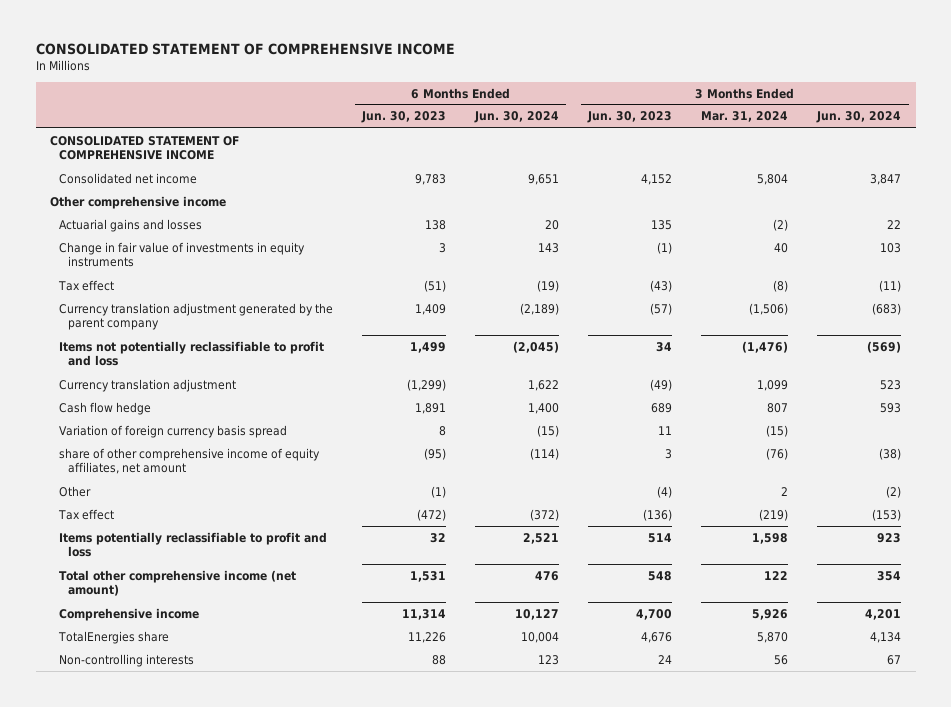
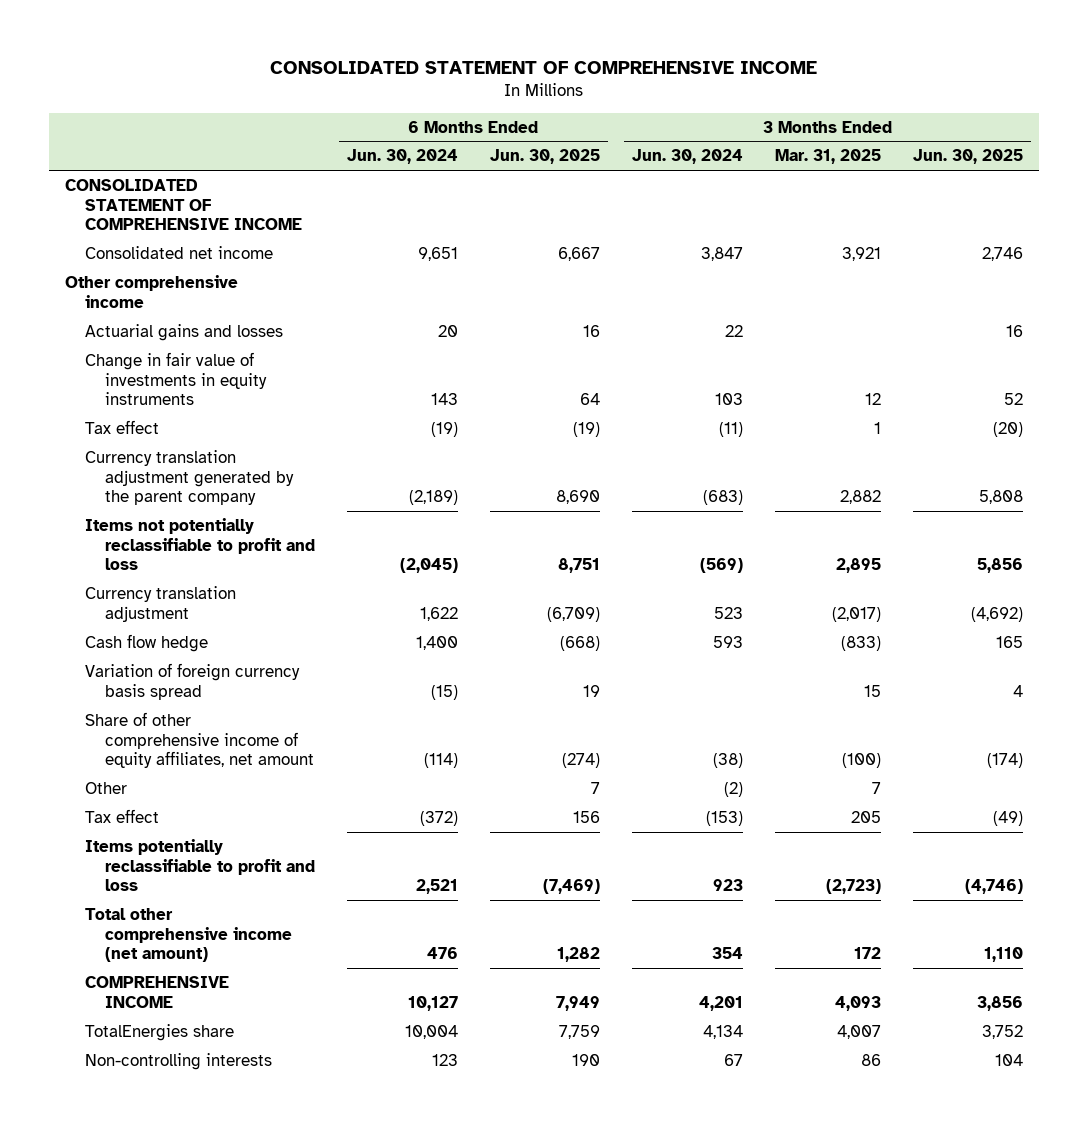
[360,111,446,124] Jun. 30, 2023 -> none
[587,111,673,124] Jun. 30, 2023 -> none
[701,111,789,123] Mar. 31, 2024 -> none
none -> [489,149,600,165] Jun. 30, 2025
none -> [775,149,882,165] Mar. 31, 2025
none -> [913,149,1024,165] Jun. 30, 2025
[58,447,320,475] share of other comprehensive income of equity affiliates, net amount -> [84,711,314,769] Share of other comprehensive income of equity affiliates, net amount
[58,607,199,621] Comprehensive income -> [84,975,229,1008] COMPREHENSIVE INCOME

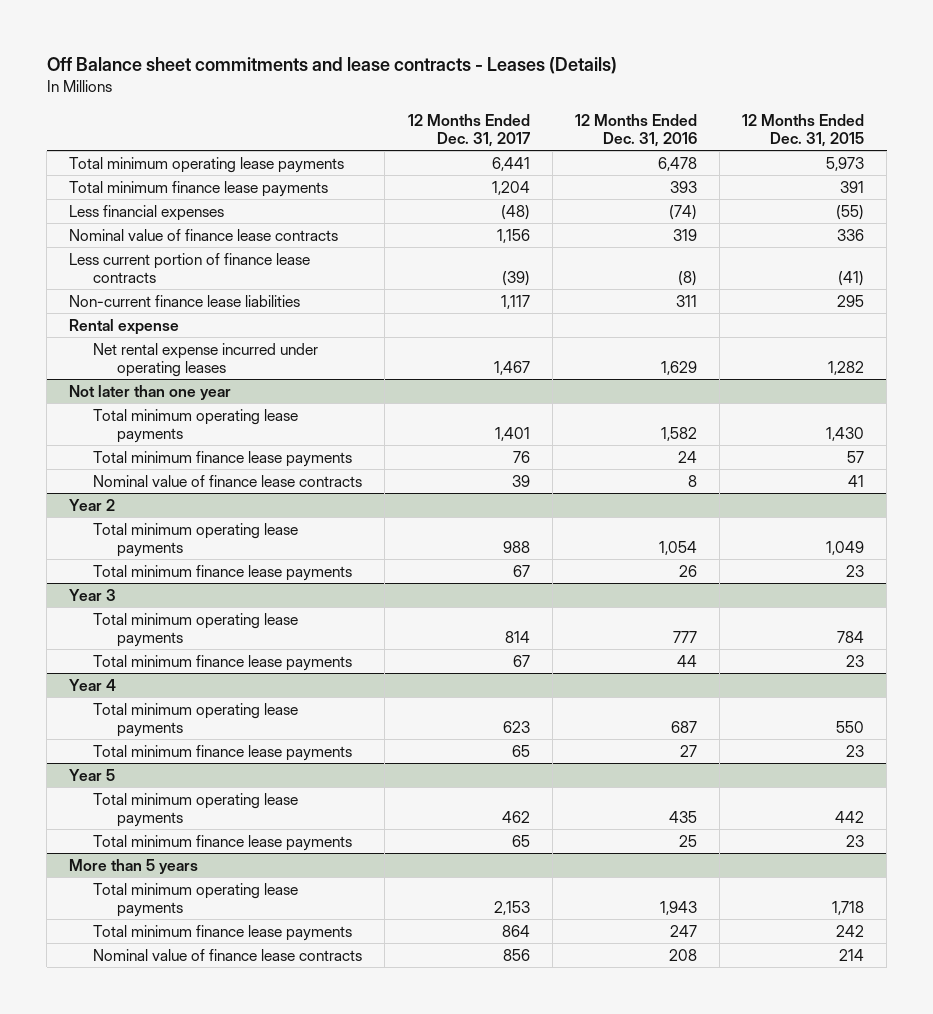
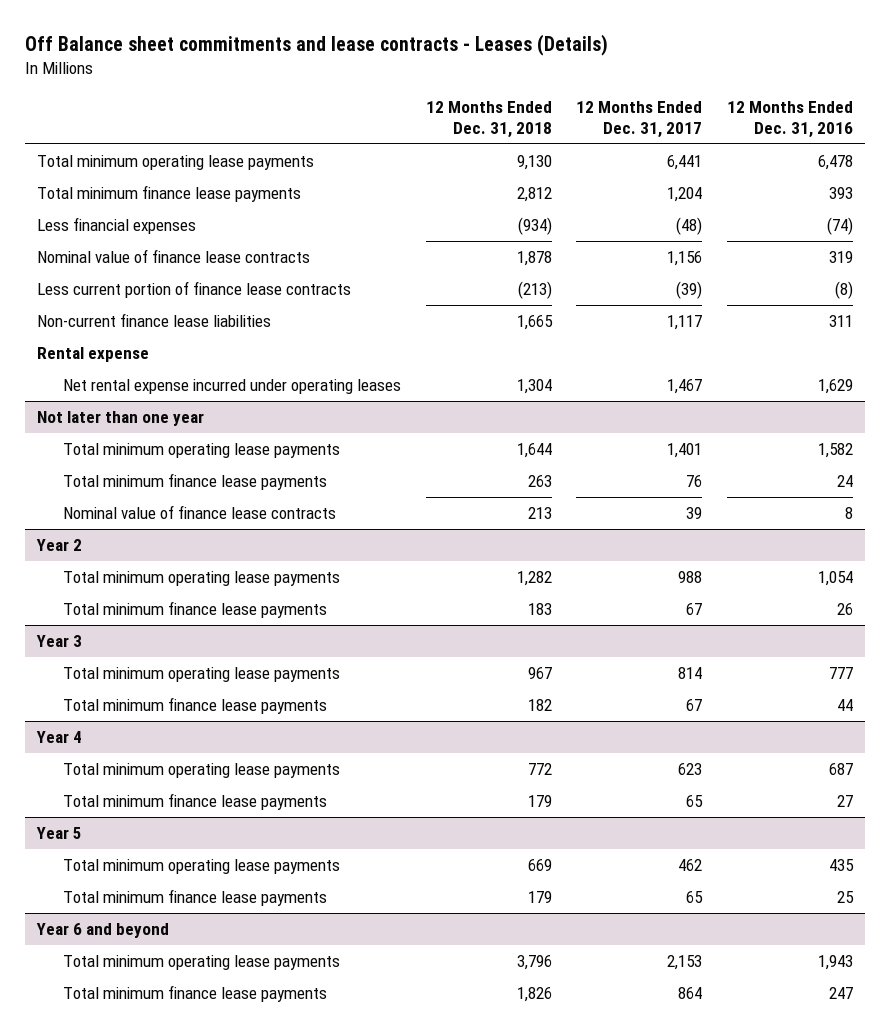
[741,113,864,147] 12 Months Ended Dec. 31, 2015 -> none
none -> [425,101,552,139] 12 Months Ended Dec. 31, 2018
[69,858,199,874] More than 5 years -> none
none -> [35,923,169,939] Year 6 and beyond
[93,948,363,961] Nominal value of finance lease contracts -> none

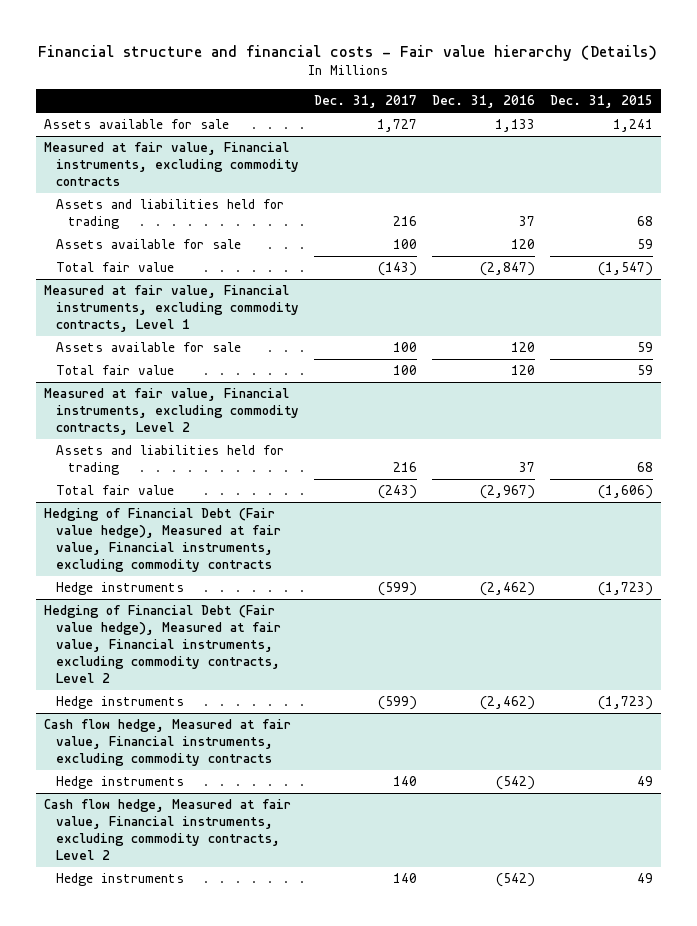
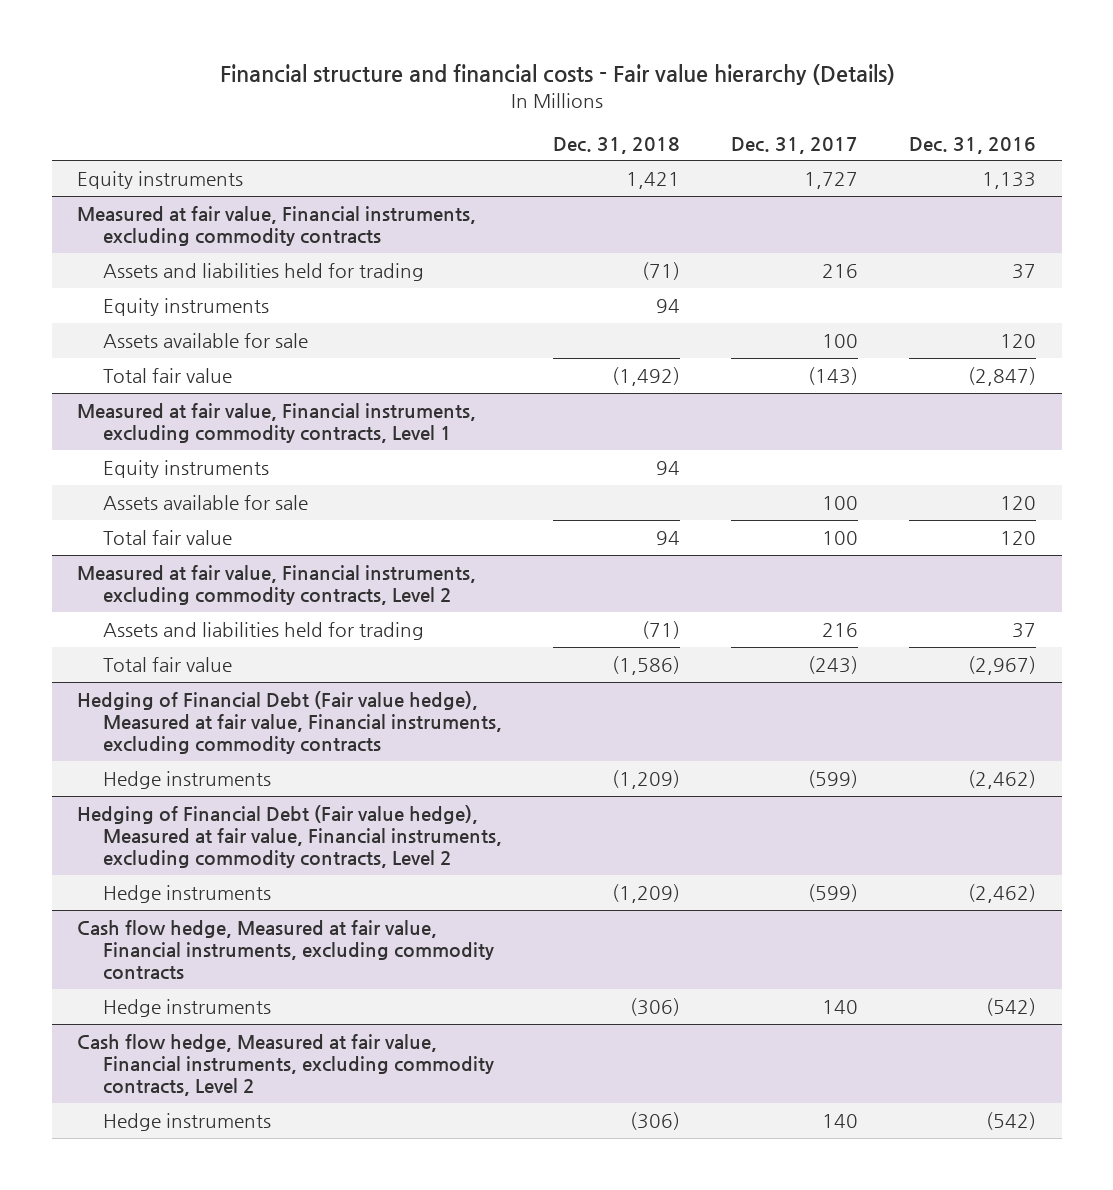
[550,95,654,109] Dec. 31, 2015 -> none
none -> [552,136,680,154] Dec. 31, 2018
[43,119,229,130] Assets available for sale -> [77,171,244,190] Equity instruments
none -> [102,298,269,317] Equity instruments
none -> [102,460,269,479] Equity instruments

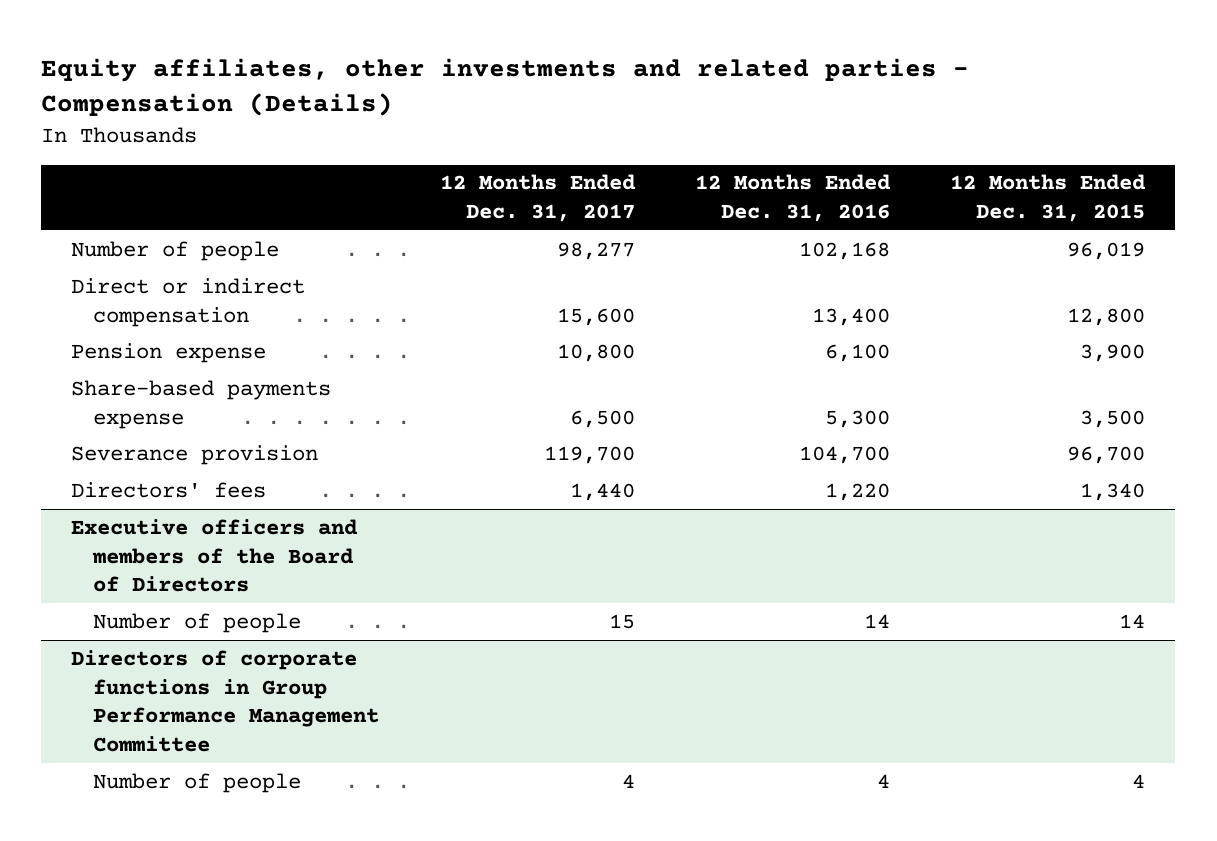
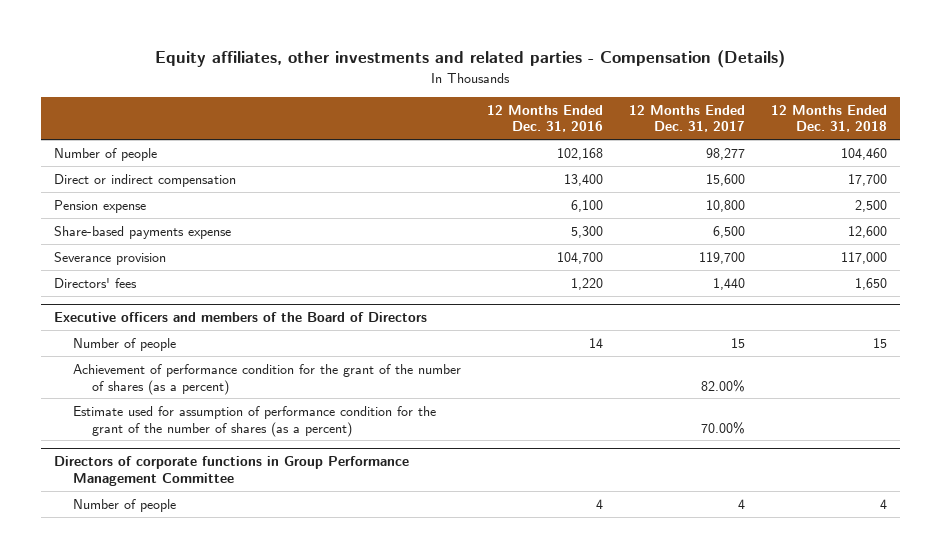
[950,174,1147,223] 12 Months Ended Dec. 31, 2015 -> none
none -> [770,104,887,133] 12 Months Ended Dec. 31, 2018
none -> [73,363,462,395] Achievement of performance condition for the grant of the number of shares (as a percent)
none -> [73,405,437,437] Estimate used for assumption of performance condition for the grant of the number of shares (as a percent)

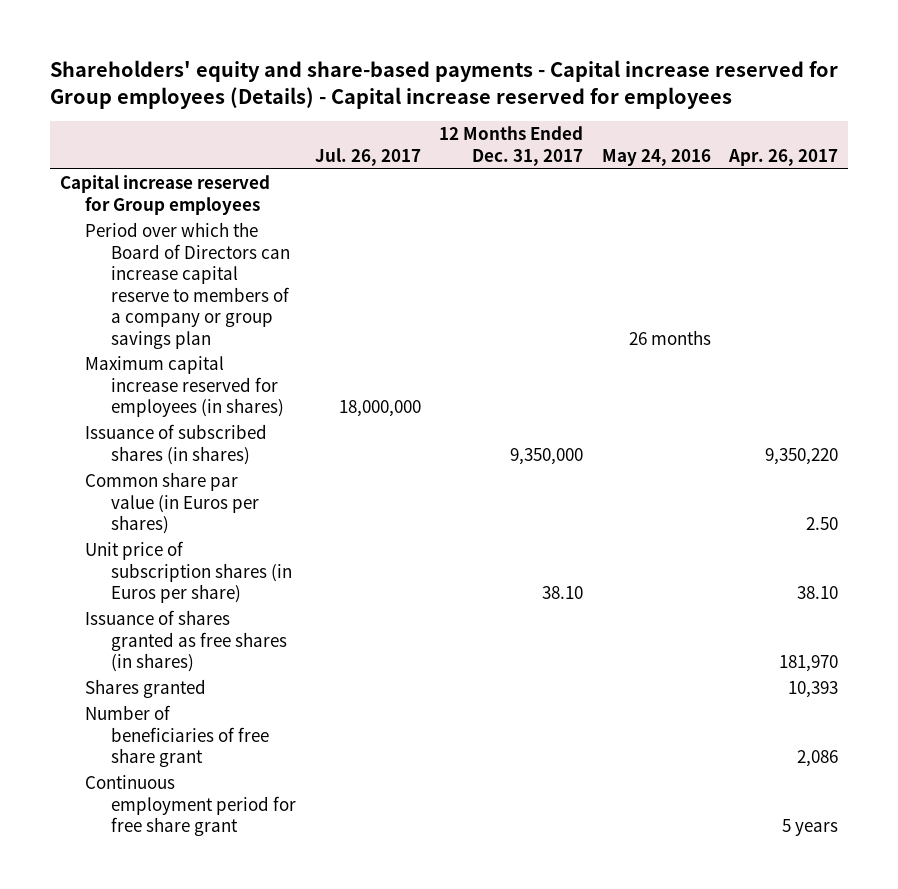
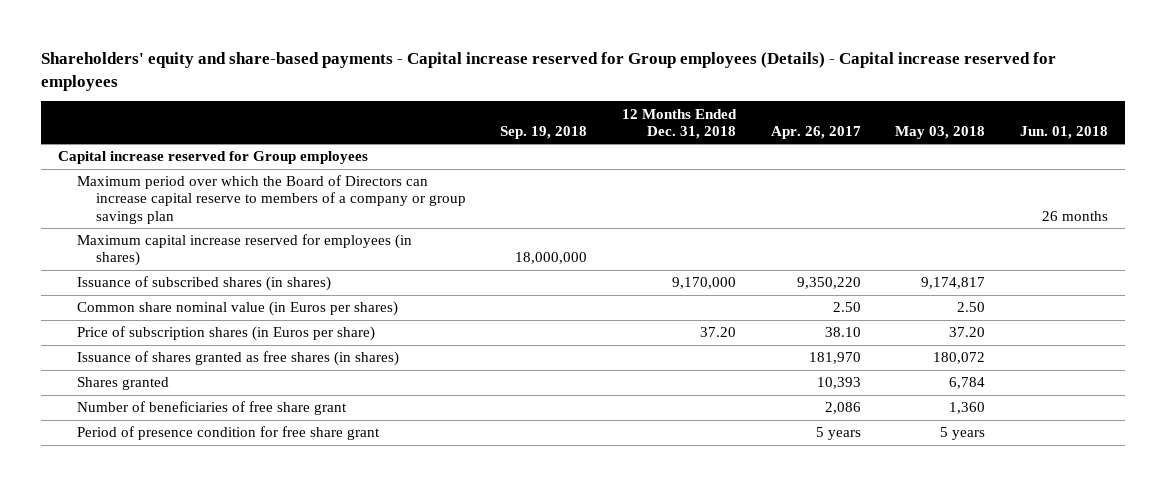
[314,147,421,166] Jul. 26, 2017 -> none
[439,126,584,166] 12 Months Ended Dec. 31, 2017 -> none
[601,148,711,166] May 24, 2016 -> none
none -> [500,125,588,139] Sep. 19, 2018
none -> [622,108,738,139] 12 Months Ended Dec. 31, 2018
none -> [895,125,986,139] May 03, 2018
none -> [1020,125,1109,139] Jun. 01, 2018
[85,222,291,349] Period over which the Board of Directors can increase capital reserve to members of a company or group savings plan -> [76,175,466,224] Maximum period over which the Board of Directors can increase capital reserve to members of a company or group savings plan
[85,472,260,535] Common share par value (in Euros per shares) -> [76,301,398,317] Common share nominal value (in Euros per shares)
[85,541,293,604] Unit price of subscription shares (in Euros per share) -> [76,326,375,342] Price of subscription shares (in Euros per share)
[85,775,297,837] Continuous employment period for free share grant -> [76,426,380,441] Period of presence condition for free share grant

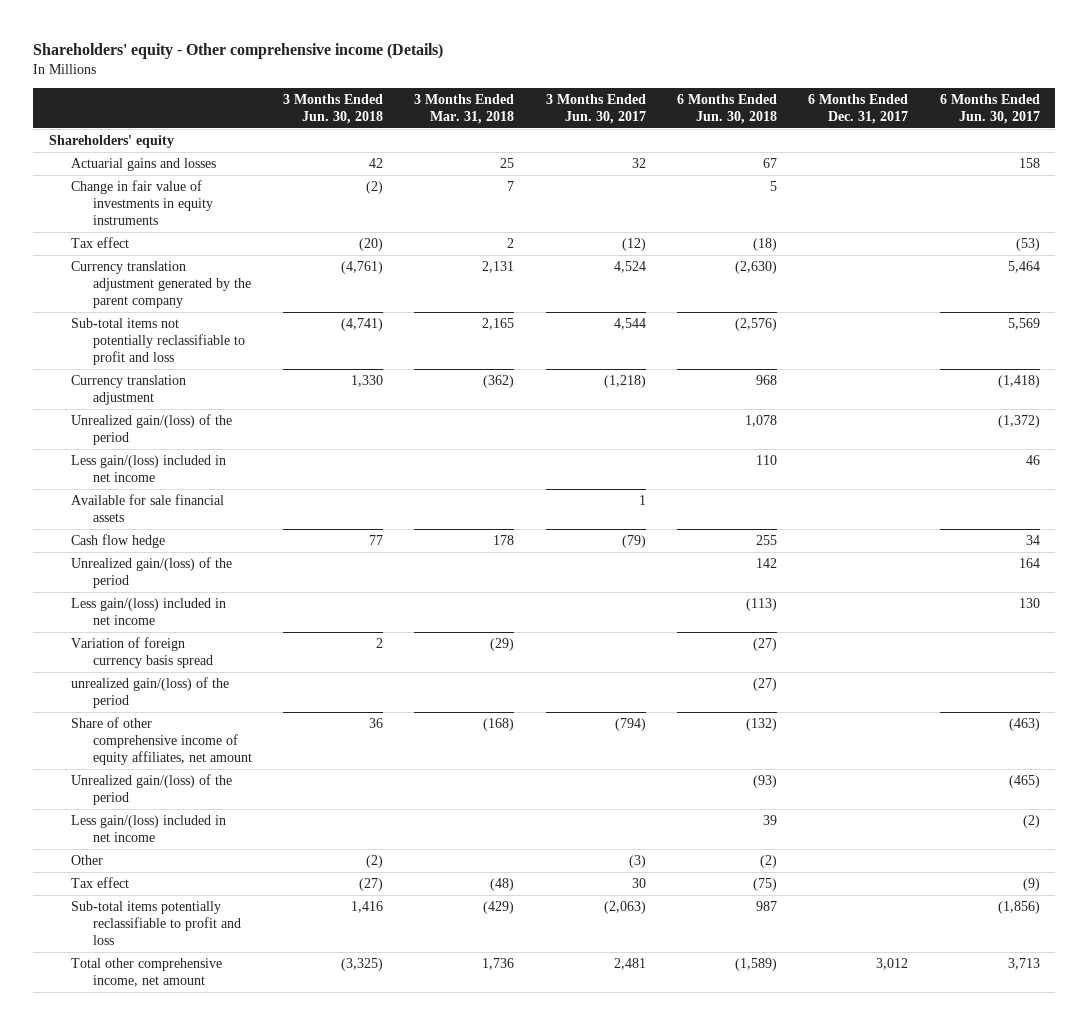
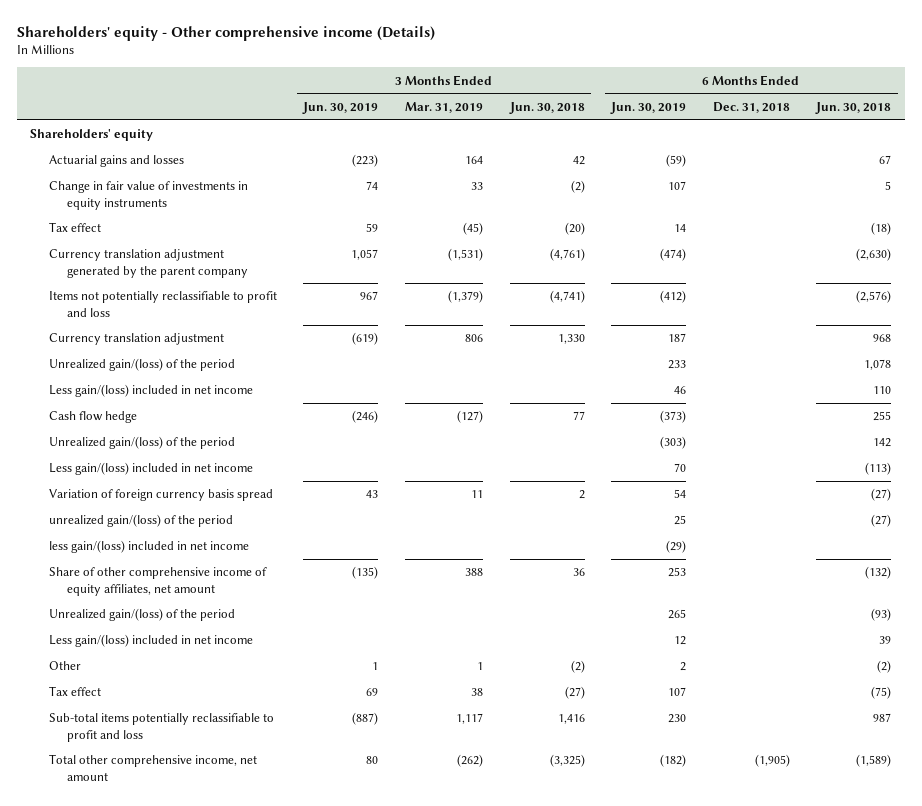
[414,93,515,124] 3 Months Ended Mar. 31, 2018 -> none
[545,93,646,124] 3 Months Ended Jun. 30, 2017 -> none
[808,93,909,124] 6 Months Ended Dec. 31, 2017 -> none
[939,93,1040,124] 6 Months Ended Jun. 30, 2017 -> none
none -> [302,101,379,114] Jun. 30, 2019
none -> [404,101,483,113] Mar. 31, 2019
none -> [610,101,687,114] Jun. 30, 2019
none -> [712,101,790,113] Dec. 31, 2018
[70,318,245,365] Sub-total items not potentially reclassifiable to profit and loss -> [48,291,277,317] Items not potentially reclassifiable to profit and loss
[70,494,224,522] Available for sale financial assets -> none
none -> [48,540,249,554] less gain/(loss) included in net income

